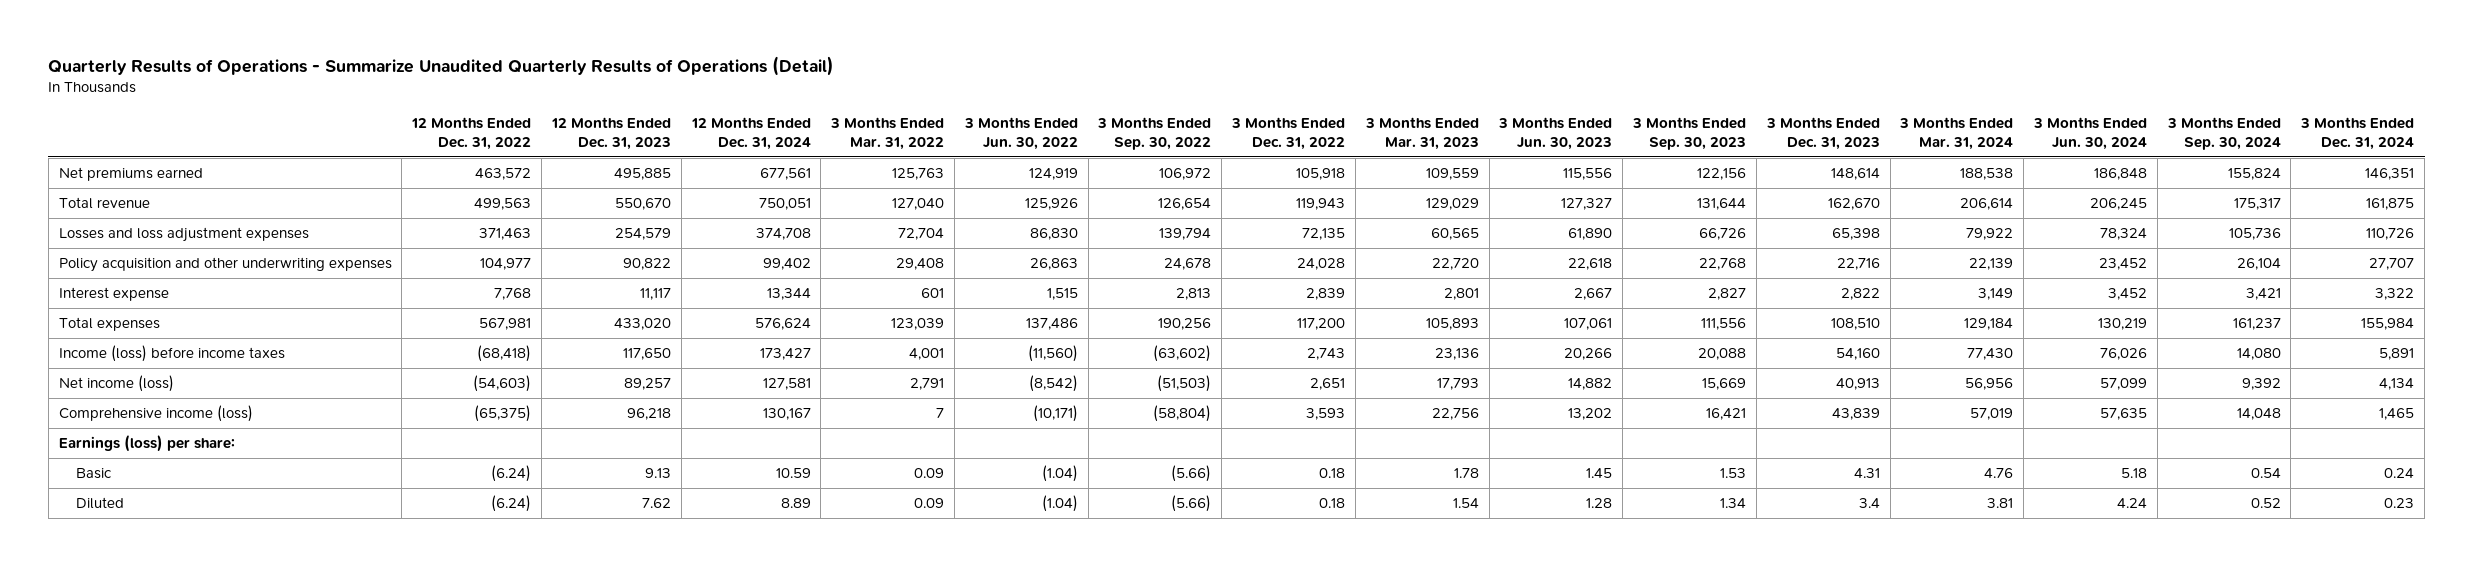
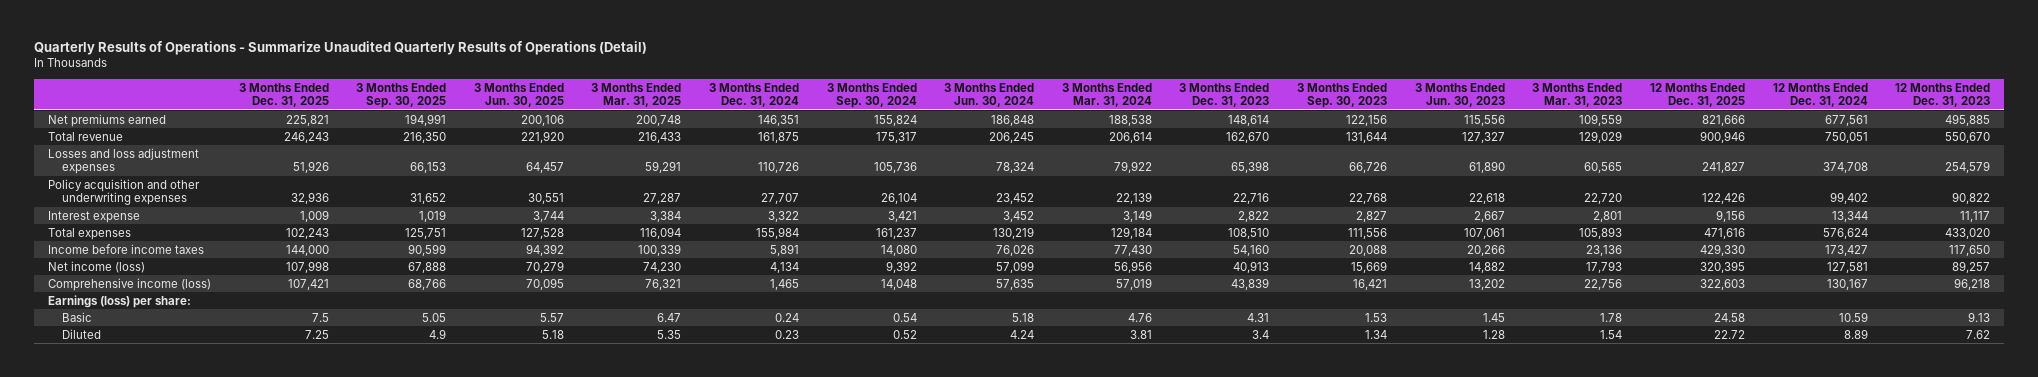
[411,116,532,150] 12 Months Ended Dec. 31, 2022 -> none
[830,116,945,150] 3 Months Ended Mar. 31, 2022 -> none
[963,116,1078,150] 3 Months Ended Jun. 30, 2022 -> none
[1097,116,1212,150] 3 Months Ended Sep. 30, 2022 -> none
[1231,116,1346,150] 3 Months Ended Dec. 31, 2022 -> none
none -> [238,82,329,108] 3 Months Ended Dec. 31, 2025
none -> [356,82,447,109] 3 Months Ended Sep. 30, 2025
none -> [473,82,564,108] 3 Months Ended Jun. 30, 2025
none -> [591,82,682,108] 3 Months Ended Mar. 31, 2025
none -> [1649,82,1745,108] 12 Months Ended Dec. 31, 2025
[58,345,285,363] Income (loss) before income taxes -> [47,243,204,254] Income before income taxes

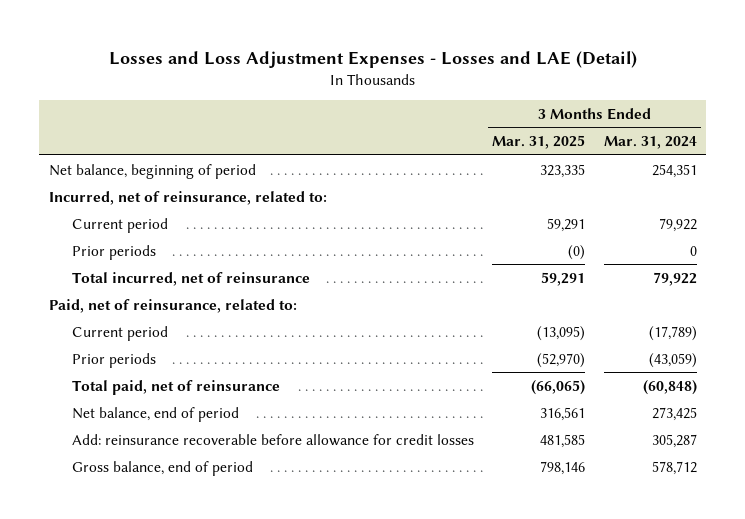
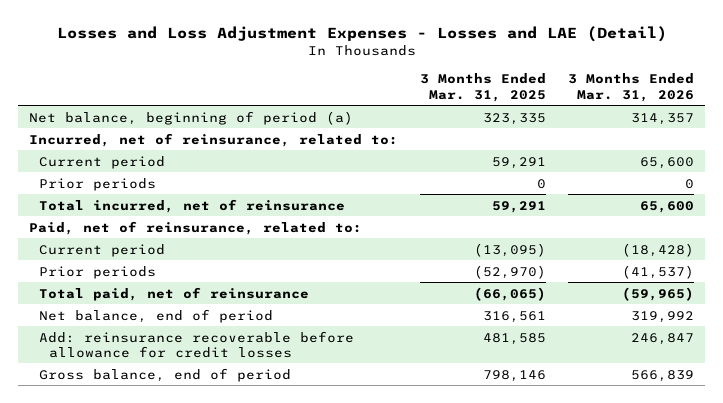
[603,136,697,150] Mar. 31, 2024 -> none
none -> [568,73,695,102] 3 Months Ended Mar. 31, 2026
[48,163,256,179] Net balance, beginning of period -> [29,110,354,125] Net balance, beginning of period (a)
[568,244,586,260] (0) -> [537,178,547,189] 0

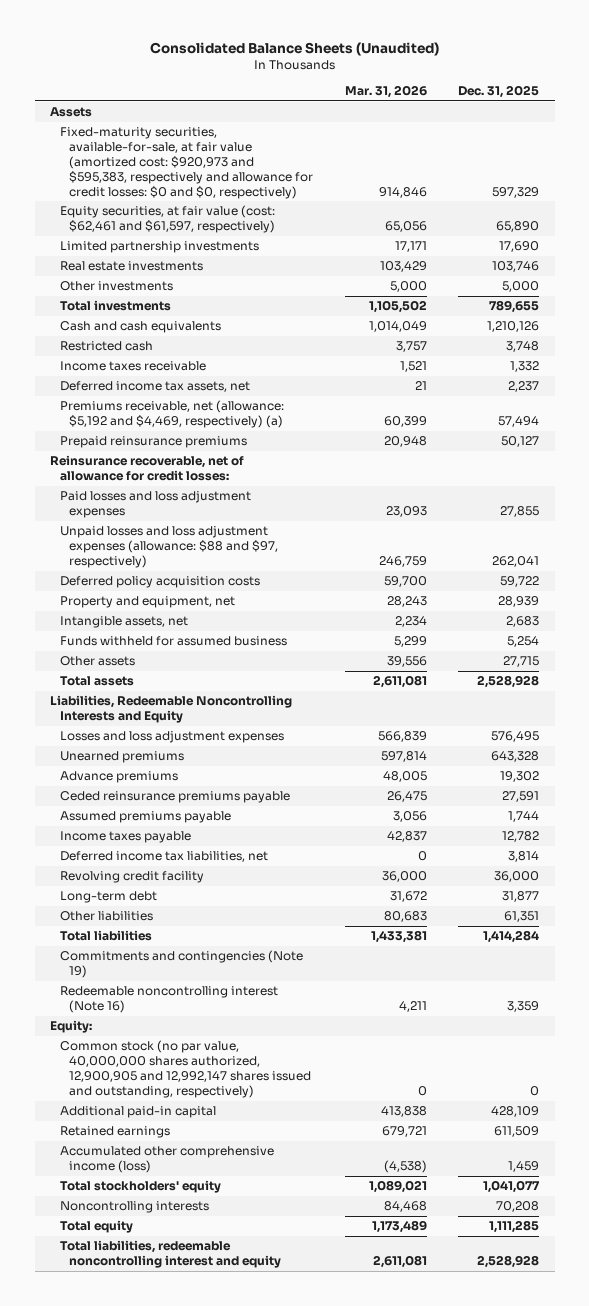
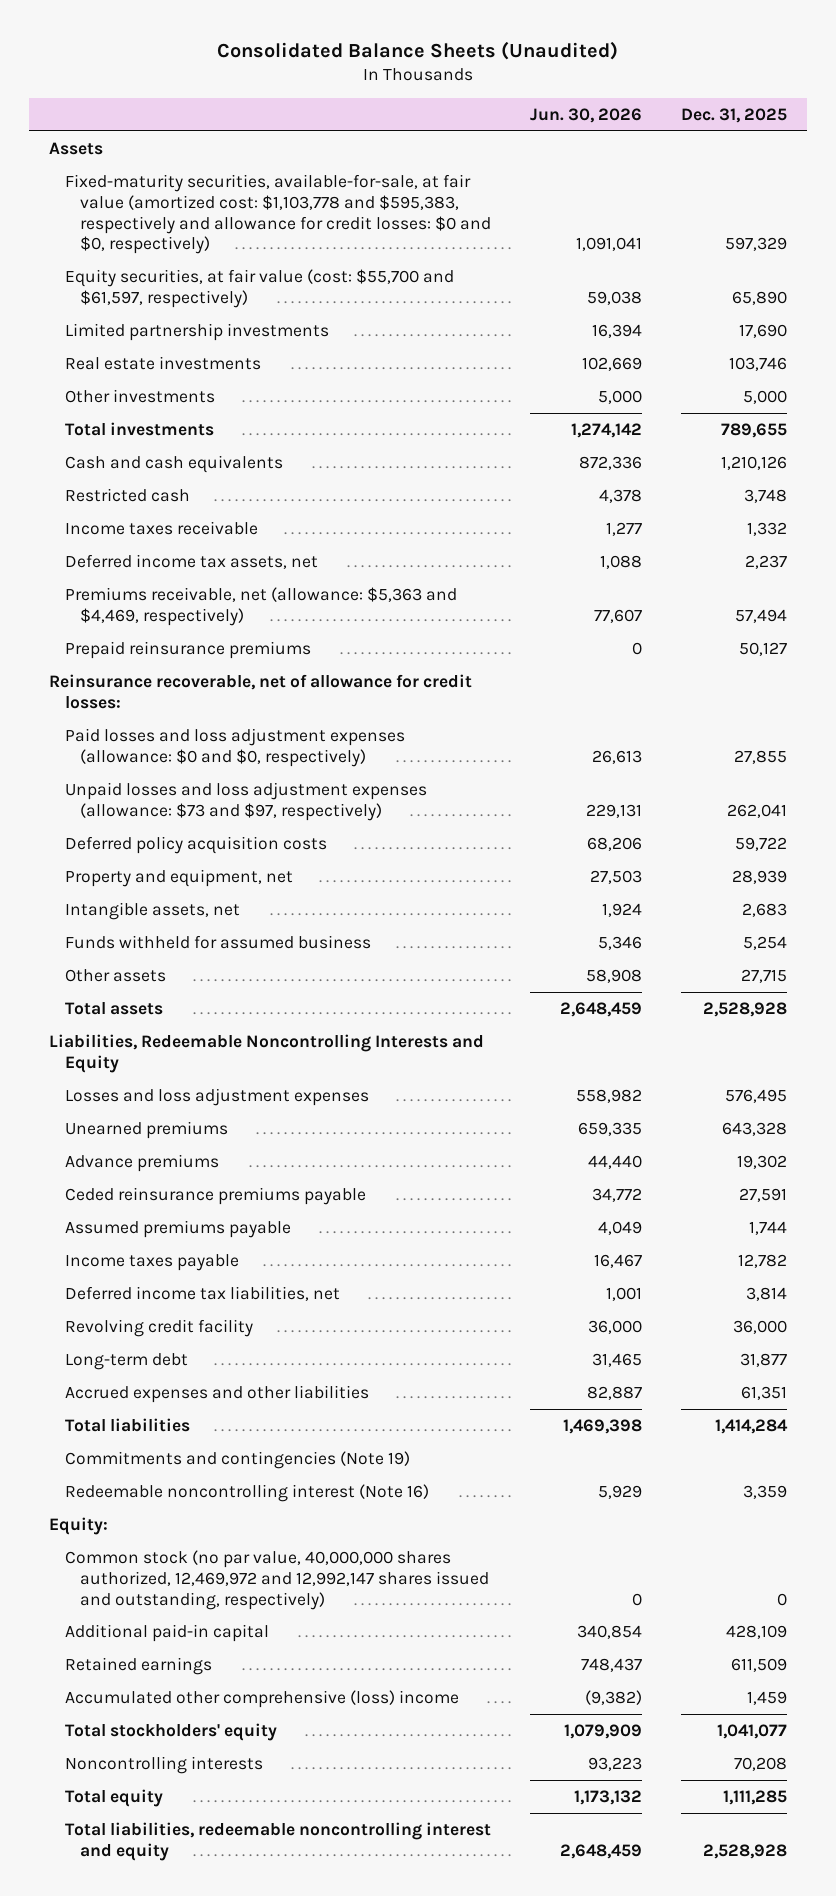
[344,84,427,98] Mar. 31, 2026 -> none
none -> [530,107,643,123] Jun. 30, 2026
[59,127,314,199] Fixed-maturity securities, available-for-sale, at fair value (amortized cost: $920,973 and $595,383, respectively and allowance for credit losses: $0 and $0, respectively) -> [64,173,492,255] Fixed-maturity securities, available-for-sale, at fair value (amortized cost: $1,103,778 and $595,383, respectively and allowance for credit losses: $0 and $0, respectively)
[59,205,276,234] Equity securities, at fair value (cost: $62,461 and $61,597, respectively) -> [64,268,454,308] Equity securities, at fair value (cost: $55,700 and $61,597, respectively)
[59,400,284,429] Premiums receivable, net (allowance: $5,192 and $4,469, respectively) (a) -> [64,586,457,626] Premiums receivable, net (allowance: $5,363 and $4,469, respectively)
[59,491,251,519] Paid losses and loss adjustment expenses -> [64,727,405,767] Paid losses and loss adjustment expenses (allowance: $0 and $0, respectively)
[59,526,279,569] Unpaid losses and loss adjustment expenses (allowance: $88 and $97, respectively) -> [64,781,427,821] Unpaid losses and loss adjustment expenses (allowance: $73 and $97, respectively)
[59,911,153,922] Other liabilities -> [64,1384,369,1403] Accrued expenses and other liabilities
[59,1040,312,1098] Common stock (no par value, 40,000,000 shares authorized, 12,900,905 and 12,992,147 shares issued and outstanding, respectively) -> [64,1549,490,1610] Common stock (no par value, 40,000,000 shares authorized, 12,469,972 and 12,992,147 shares issued and outstanding, respectively)
[59,1146,274,1174] Accumulated other comprehensive income (loss) -> [64,1689,459,1708] Accumulated other comprehensive (loss) income

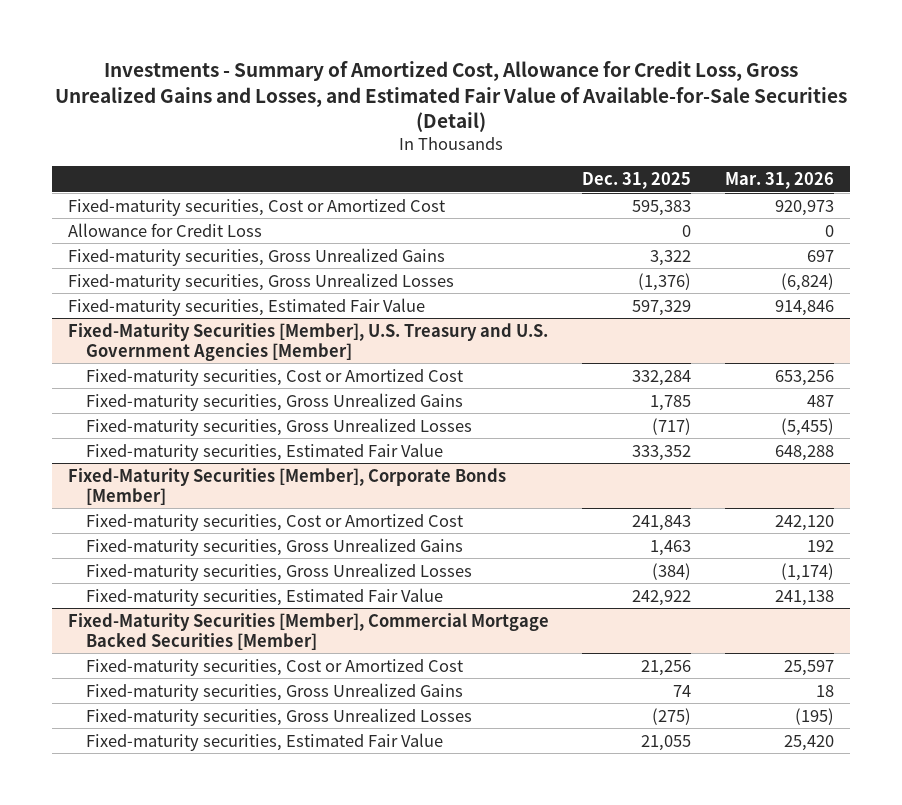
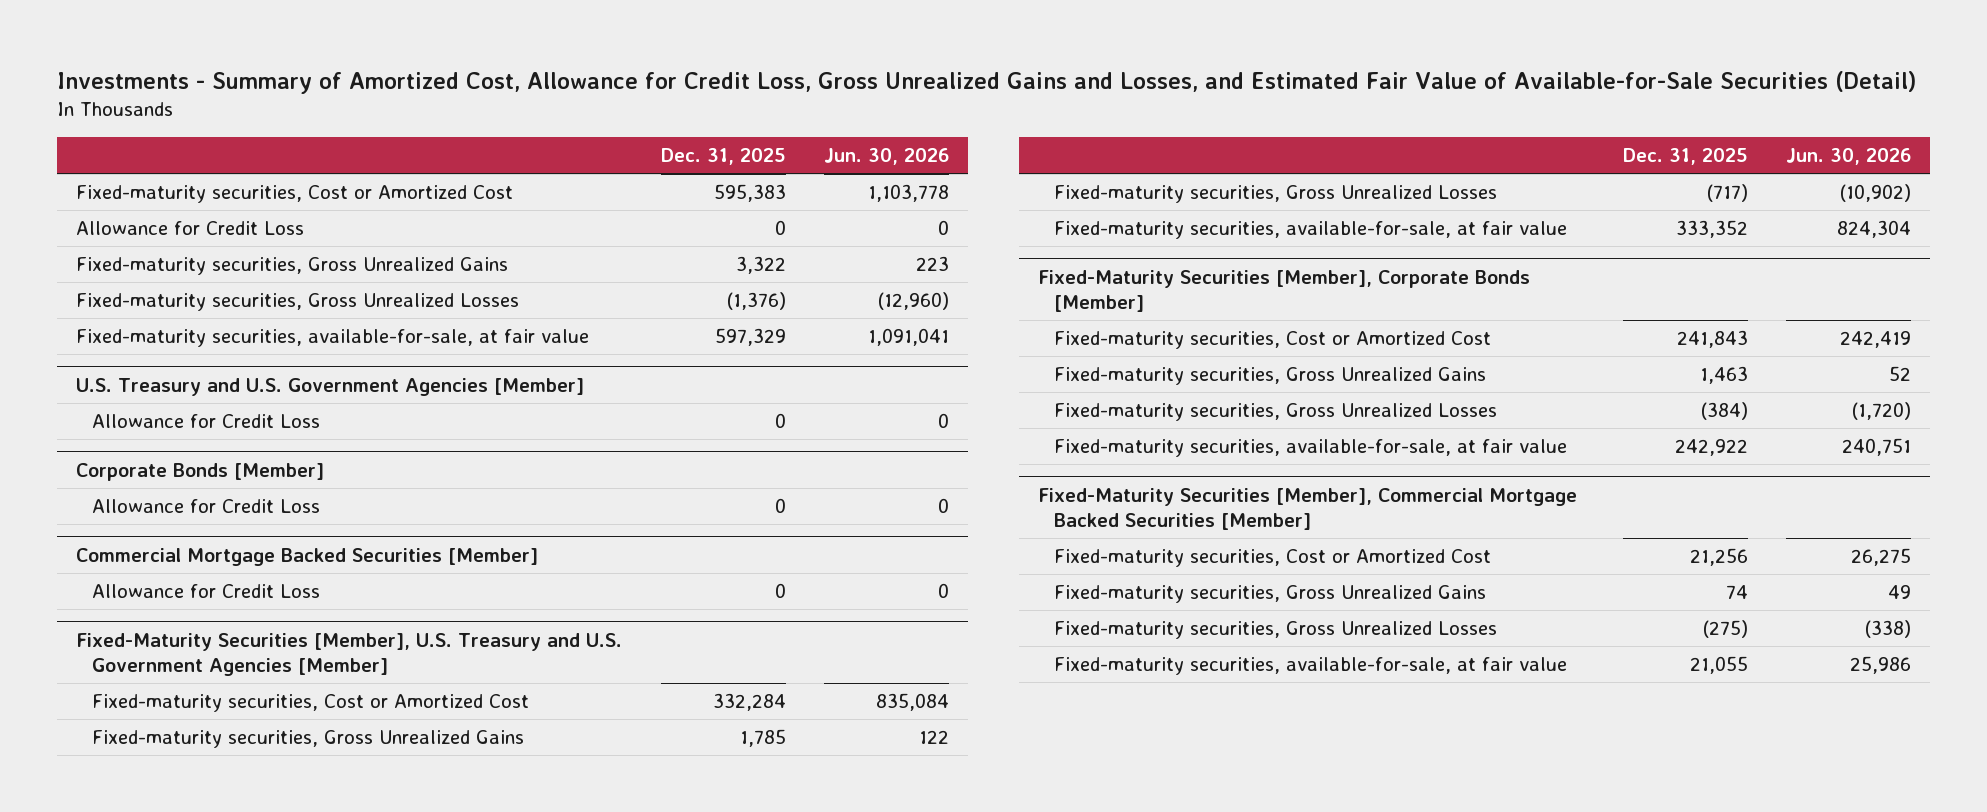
[724,172,834,190] Mar. 31, 2026 -> none
none -> [824,148,950,166] Jun. 30, 2026
[68,297,426,316] Fixed-maturity securities, Estimated Fair Value -> [76,329,590,348] Fixed-maturity securities, available-for-sale, at fair value
none -> [76,377,585,396] U.S. Treasury and U.S. Government Agencies [Member]
none -> [92,414,321,429] Allowance for Credit Loss
none -> [76,462,325,481] Corporate Bonds [Member]
none -> [92,499,321,514] Allowance for Credit Loss
none -> [76,547,539,566] Commercial Mortgage Backed Securities [Member]
none -> [92,584,321,599] Allowance for Credit Loss
[85,442,443,461] Fixed-maturity securities, Estimated Fair Value -> [1054,221,1568,240] Fixed-maturity securities, available-for-sale, at fair value
[85,587,443,606] Fixed-maturity securities, Estimated Fair Value -> [1054,439,1568,458] Fixed-maturity securities, available-for-sale, at fair value
[85,732,443,751] Fixed-maturity securities, Estimated Fair Value -> [1054,657,1568,676] Fixed-maturity securities, available-for-sale, at fair value

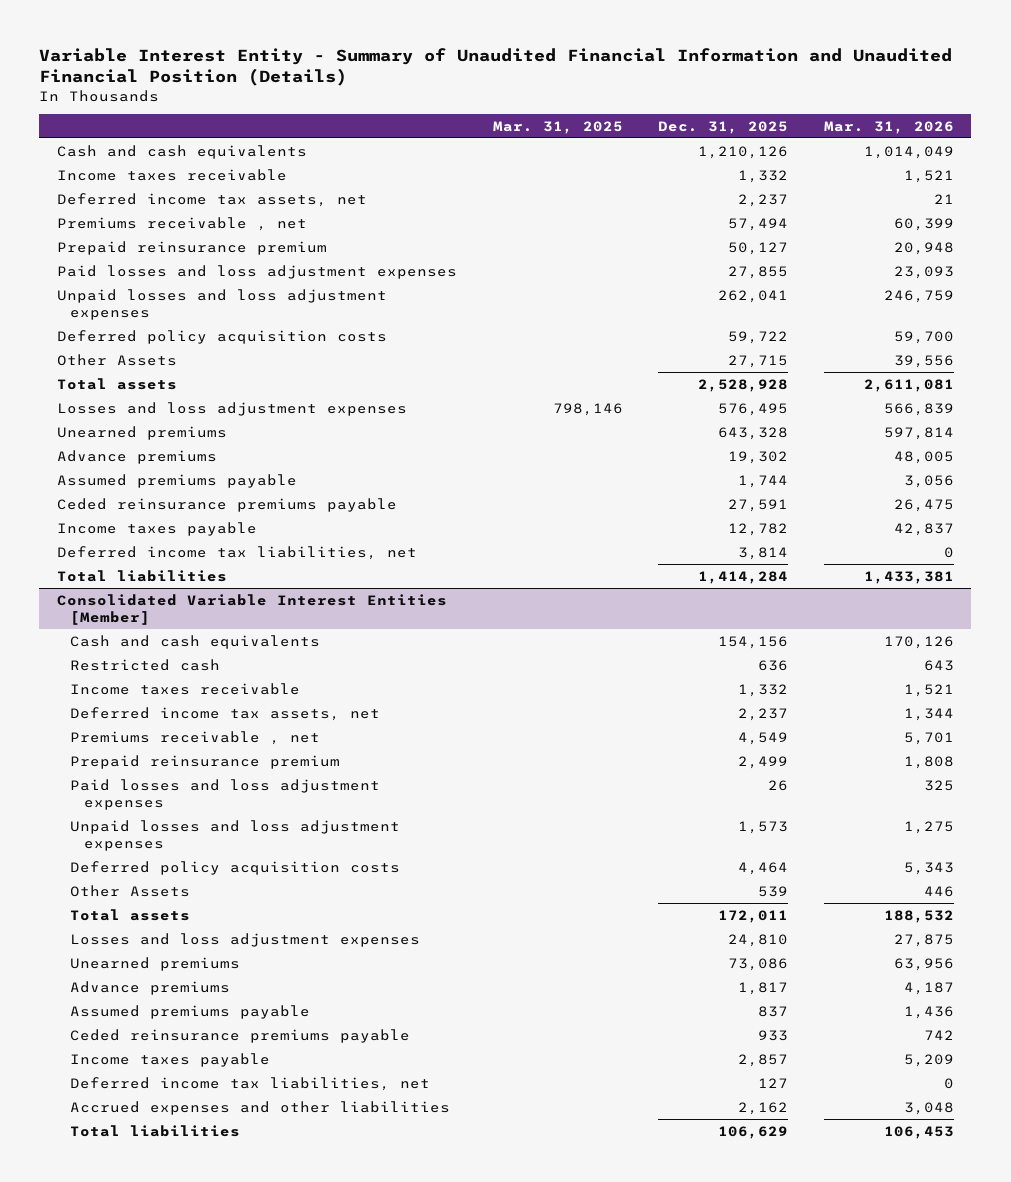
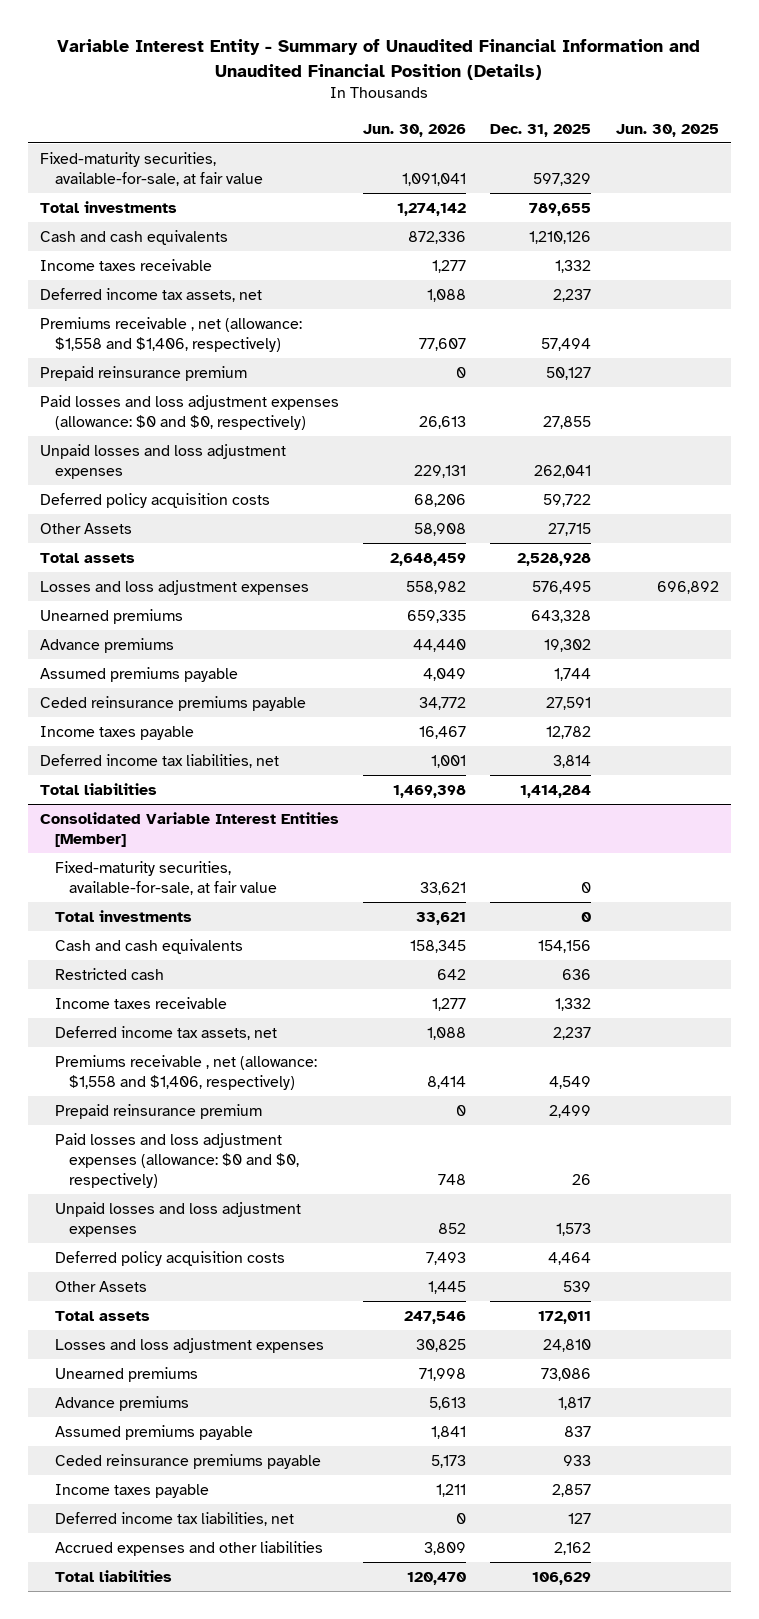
[492,120,623,134] Mar. 31, 2025 -> none
[823,120,954,134] Mar. 31, 2026 -> none
none -> [363,123,467,137] Jun. 30, 2026
none -> [615,123,719,137] Jun. 30, 2025
none -> [40,151,263,186] Fixed-maturity securities, available-for-sale, at fair value
none -> [40,200,178,213] Total investments
[57,216,308,231] Premiums receivable , net -> [40,316,303,352] Premiums receivable , net (allowance: $1,558 and $1,406, respectively)
[57,264,458,279] Paid losses and loss adjustment expenses -> [40,394,340,430] Paid losses and loss adjustment expenses (allowance: $0 and $0, respectively)
none -> [54,860,278,895] Fixed-maturity securities, available-for-sale, at fair value
none -> [54,909,192,922] Total investments
[70,730,321,745] Premiums receivable , net -> [54,1054,317,1090] Premiums receivable , net (allowance: $1,558 and $1,406, respectively)
[70,778,381,810] Paid losses and loss adjustment expenses -> [54,1132,300,1189] Paid losses and loss adjustment expenses (allowance: $0 and $0, respectively)

